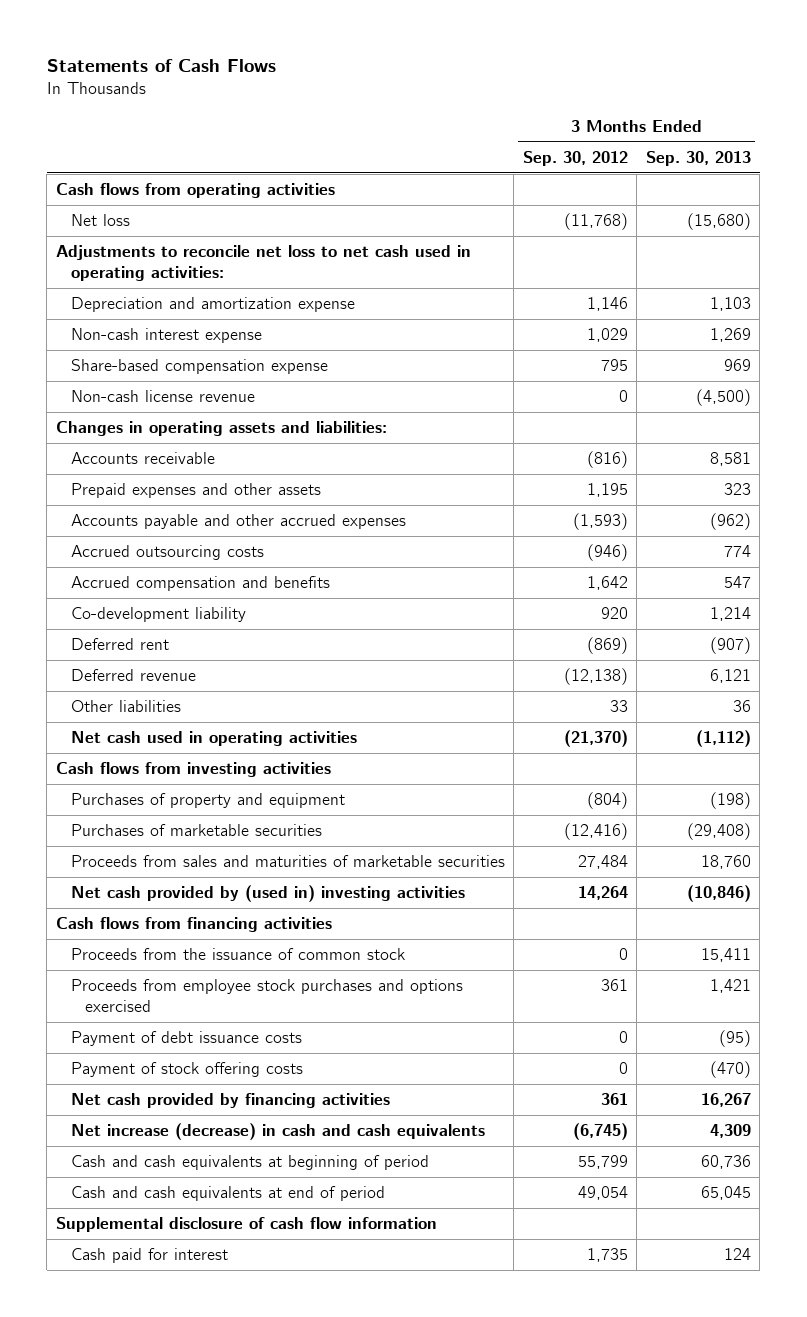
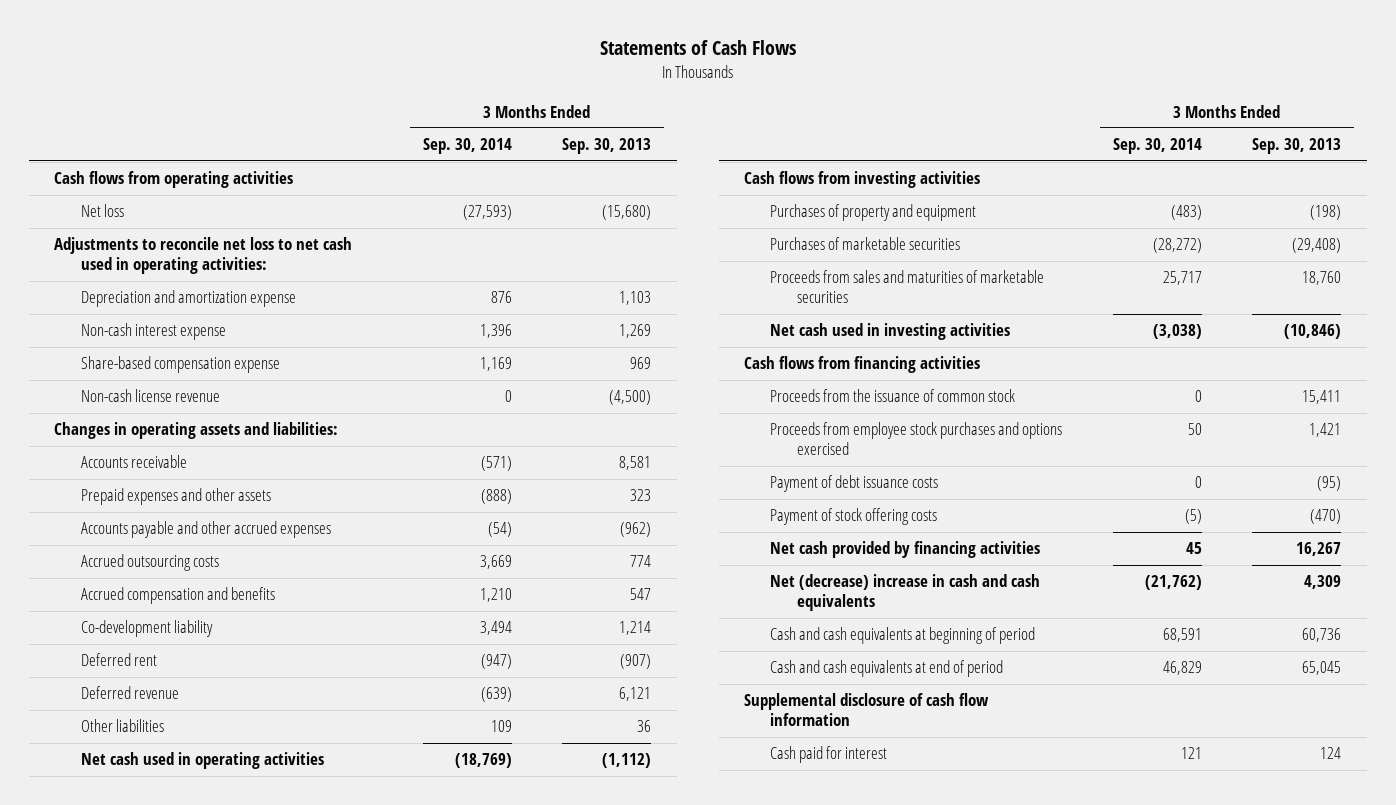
[522,150,628,166] Sep. 30, 2012 -> none
none -> [422,138,512,155] Sep. 30, 2014
[70,885,465,903] Net cash provided by (used in) investing activities -> [770,323,1011,341] Net cash used in investing activities
[70,1123,485,1141] Net increase (decrease) in cash and cash equivalents -> [770,574,1041,612] Net (decrease) increase in cash and cash equivalents

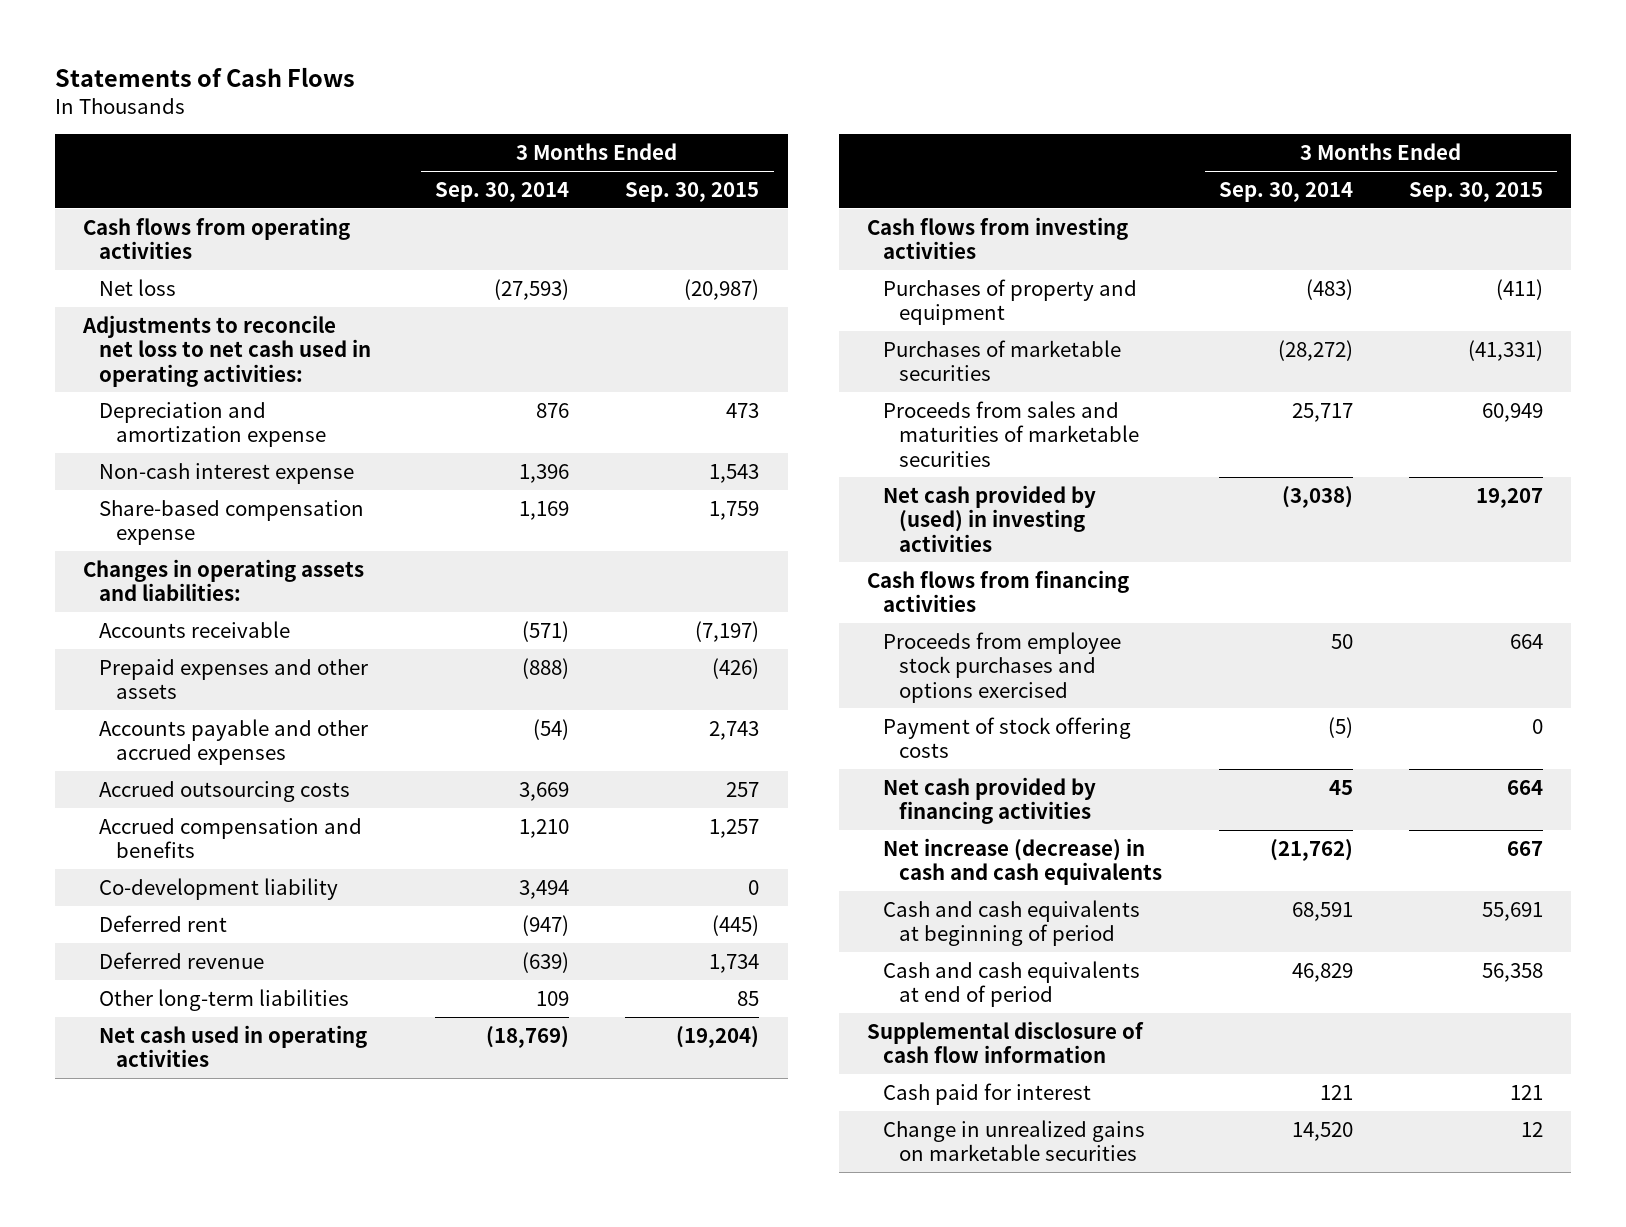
[562,138,652,155] Sep. 30, 2013 -> none
none -> [625,181,760,202] Sep. 30, 2015
[80,389,220,403] Non-cash license revenue -> none
[80,719,164,733] Other liabilities -> [99,988,350,1011] Other long-term liabilities
[770,323,1011,341] Net cash used in investing activities -> [883,484,1097,552] Net cash provided by (used) in investing activities
[770,389,1016,403] Proceeds from the issuance of common stock -> none
[770,475,939,493] Payment of debt issuance costs -> none
[770,574,1041,612] Net (decrease) increase in cash and cash equivalents -> [883,837,1163,886] Net increase (decrease) in cash and cash equivalents
none -> [883,1119,1146,1162] Change in unrealized gains on marketable securities

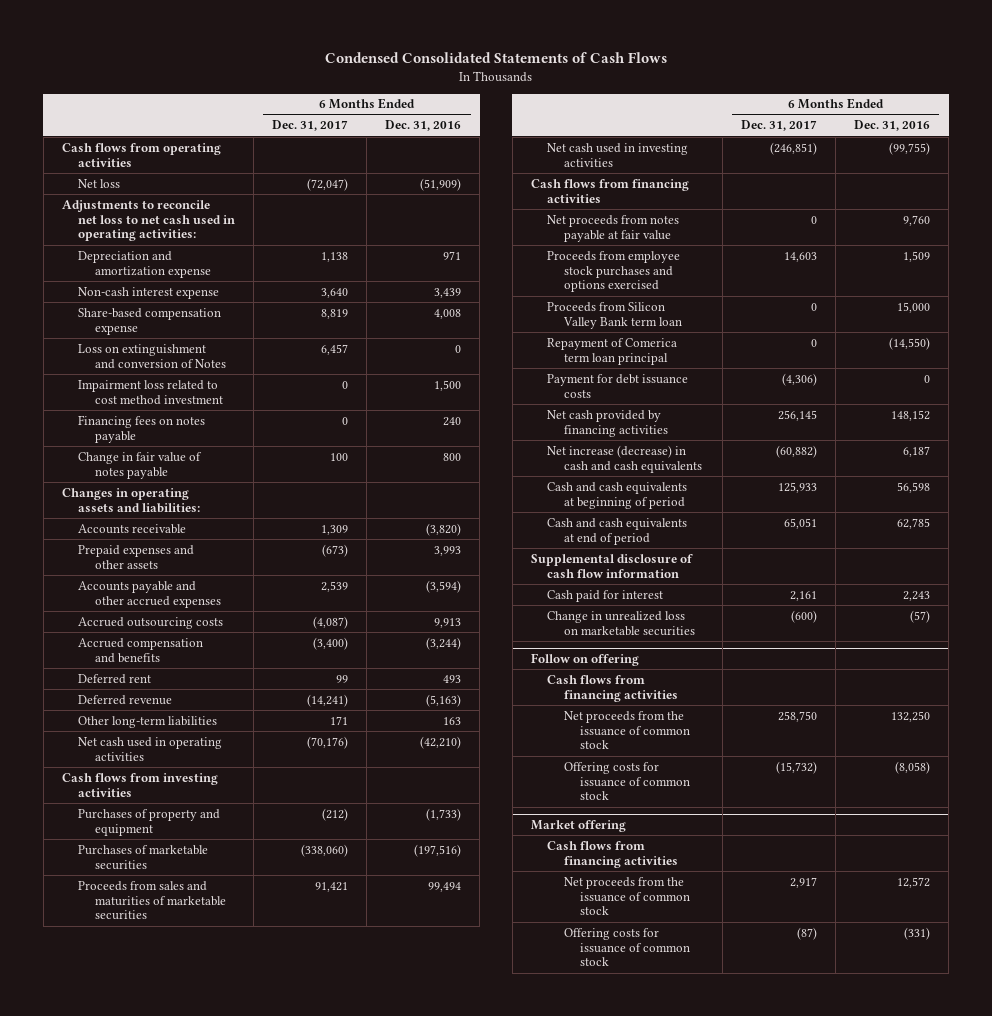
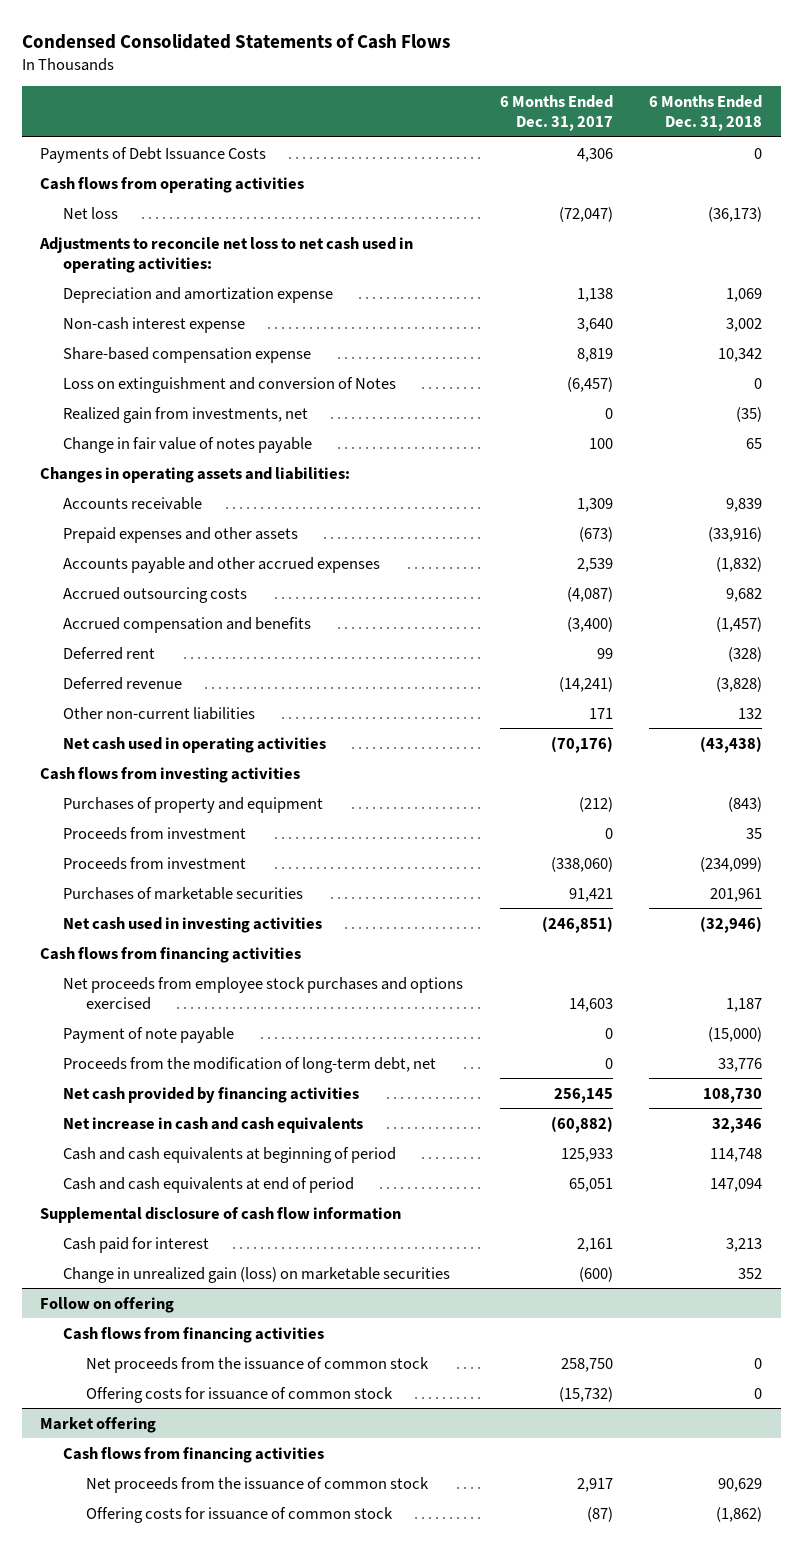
[385,120,462,132] Dec. 31, 2016 -> none
none -> [649,95,763,131] 6 Months Ended Dec. 31, 2018
none -> [40,146,267,163] Payments of Debt Issuance Costs
[78,379,223,405] Impairment loss related to cost method investment -> none
[78,414,206,443] Financing fees on notes payable -> none
[321,343,349,355] 6,457 -> [566,376,613,392] (6,457)
none -> [62,406,308,423] Realized gain from investments, net
[78,715,218,728] Other long-term liabilities -> [62,706,255,720] Other non-current liabilities
[78,880,226,921] Proceeds from sales and maturities of marketable securities -> none
none -> [62,826,246,840] Proceeds from investment
none -> [62,856,246,870] Proceeds from investment
[301,843,349,857] (338,060) -> [568,887,613,902] 91,421
[547,214,680,242] Net proceeds from notes payable at fair value -> none
[547,337,678,365] Repayment of Comerica term loan principal -> none
[547,373,689,398] Payment for debt issuance costs -> none
[547,250,681,293] Proceeds from employee stock purchases and options exercised -> [62,976,463,1010] Net proceeds from employee stock purchases and options exercised
none -> [62,1026,234,1043] Payment of note payable
[547,301,682,329] Proceeds from Silicon Valley Bank term loan -> [62,1056,436,1073] Proceeds from the modification of long-term debt, net
[547,444,702,473] Net increase (decrease) in cash and cash equivalents -> [62,1116,363,1133] Net increase in cash and cash equivalents
[547,610,695,636] Change in unrealized loss on marketable securities -> [62,1266,450,1283] Change in unrealized gain (loss) on marketable securities

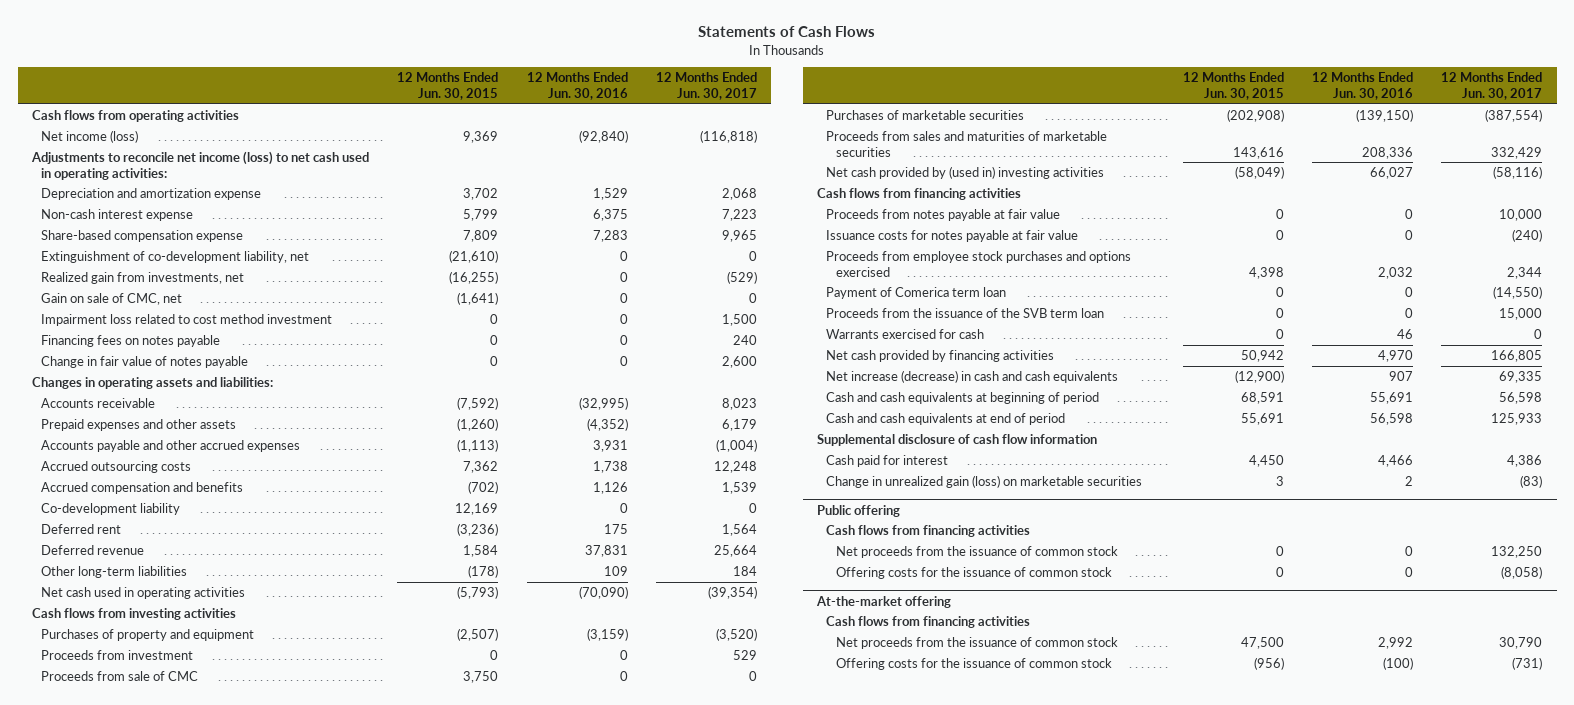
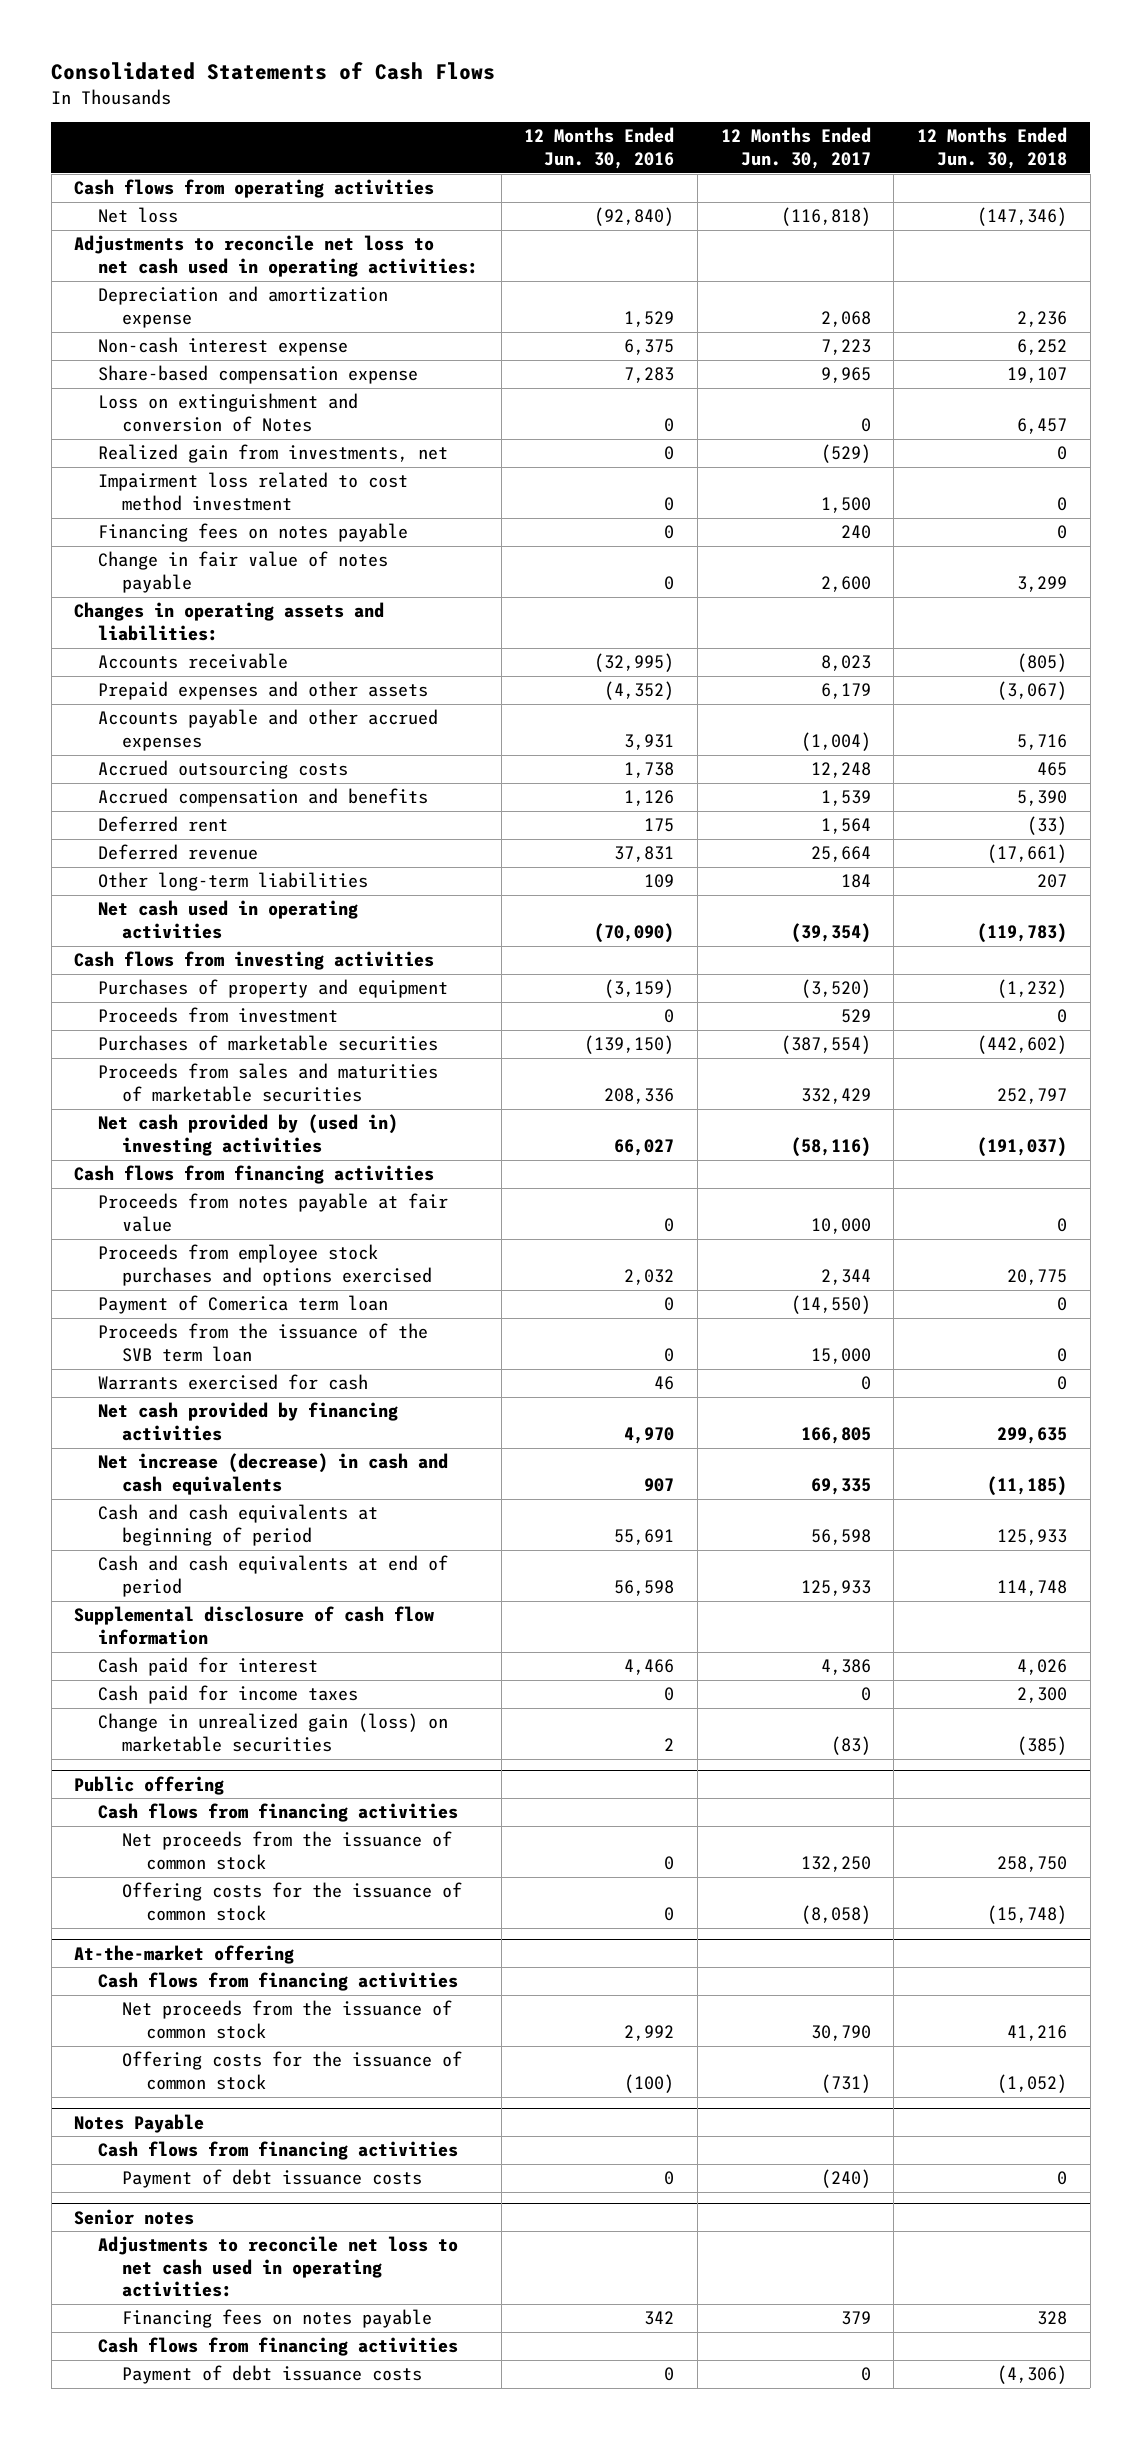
[698,26,876,38] Statements of Cash Flows -> [51,62,496,81] Consolidated Statements of Cash Flows
[397,72,499,100] 12 Months Ended Jun. 30, 2015 -> none
none -> [917,127,1068,170] 12 Months Ended Jun. 30, 2018
[41,129,139,143] Net income (loss) -> [98,207,179,224] Net loss
[30,150,369,180] Adjustments to reconcile net income (loss) to net cash used in operating activities: -> [74,235,479,277] Adjustments to reconcile net loss to net cash used in operating activities:
[41,250,310,263] Extinguishment of co-development liability, net -> none
none -> [98,393,359,432] Loss on extinguishment and conversion of Notes
[41,292,183,305] Gain on sale of CMC, net -> none
[41,502,181,515] Co-development liability -> none
[41,670,199,681] Proceeds from sale of CMC -> none
[826,229,1079,242] Issuance costs for notes payable at fair value -> none
none -> [98,1685,359,1705] Cash paid for income taxes
none -> [74,2113,205,2133] Notes Payable
none -> [98,2141,459,2161] Cash flows from financing activities
none -> [121,2169,422,2189] Payment of debt issuance costs
none -> [74,2208,195,2225] Senior notes
none -> [98,2236,459,2298] Adjustments to reconcile net loss to net cash used in operating activities:
none -> [121,2309,432,2329] Financing fees on notes payable
none -> [98,2337,459,2357] Cash flows from financing activities
none -> [121,2365,422,2385] Payment of debt issuance costs

